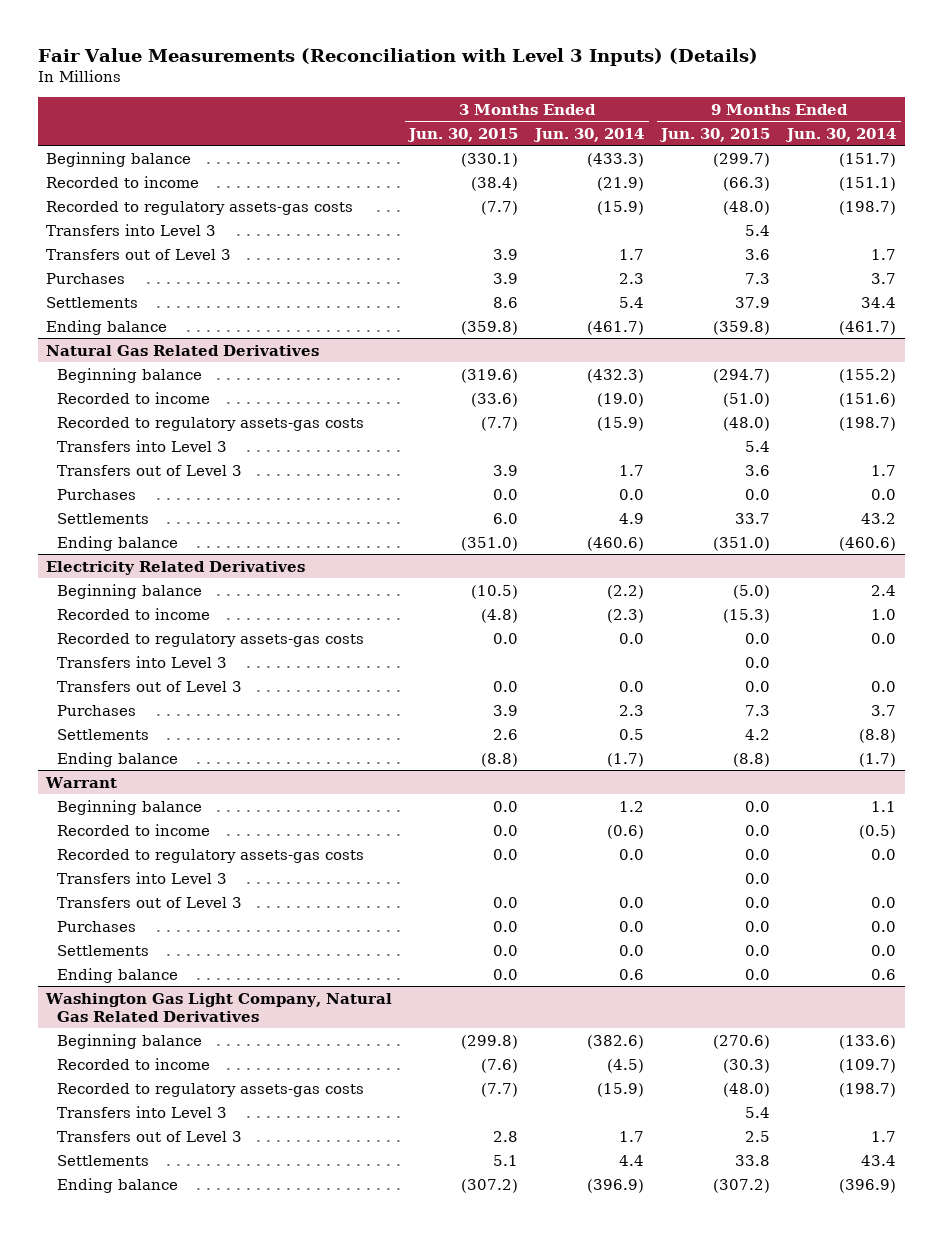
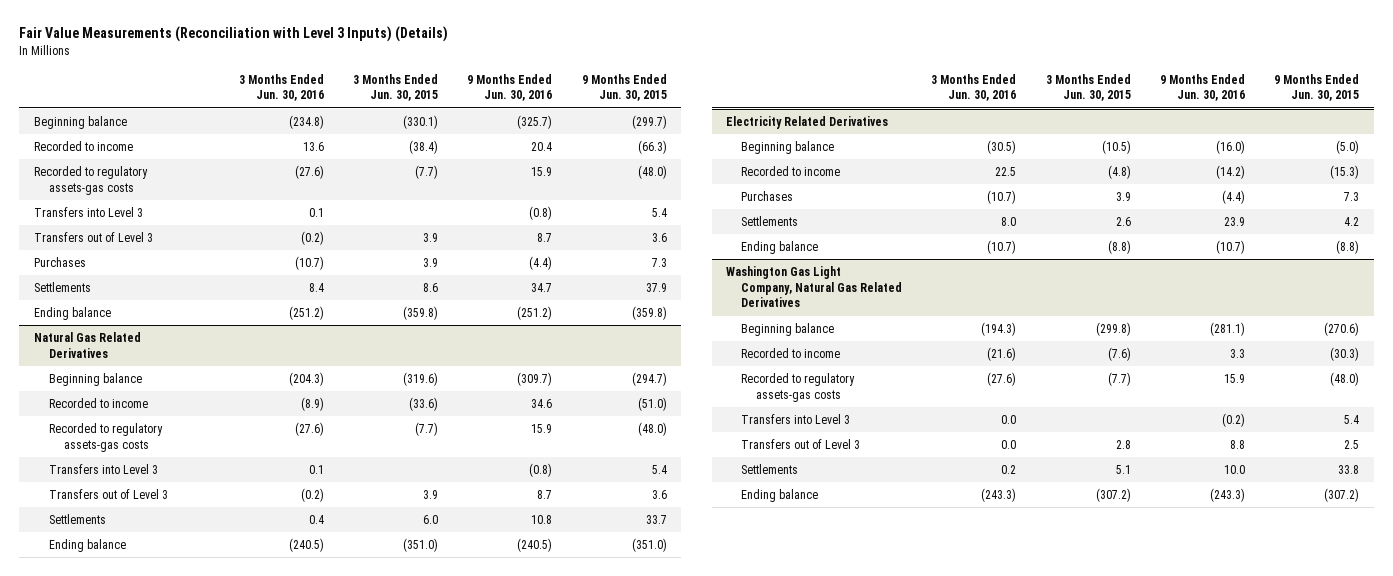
[533,127,645,142] Jun. 30, 2014 -> none
[785,127,897,142] Jun. 30, 2014 -> none
none -> [238,73,324,102] 3 Months Ended Jun. 30, 2016
none -> [467,73,553,102] 9 Months Ended Jun. 30, 2016
[57,488,137,500] Purchases -> none
[57,632,365,647] Recorded to regulatory assets-gas costs -> none
[57,655,228,668] Transfers into Level 3 -> none
[57,680,243,692] Transfers out of Level 3 -> none
[45,776,118,788] Warrant -> none
[57,799,203,815] Beginning balance -> none
[57,823,211,836] Recorded to income -> none
[57,848,365,863] Recorded to regulatory assets-gas costs -> none
[57,871,228,884] Transfers into Level 3 -> none
[57,896,243,908] Transfers out of Level 3 -> none
[57,920,137,932] Purchases -> none
[57,944,150,956] Settlements -> none
[57,967,179,983] Ending balance -> none

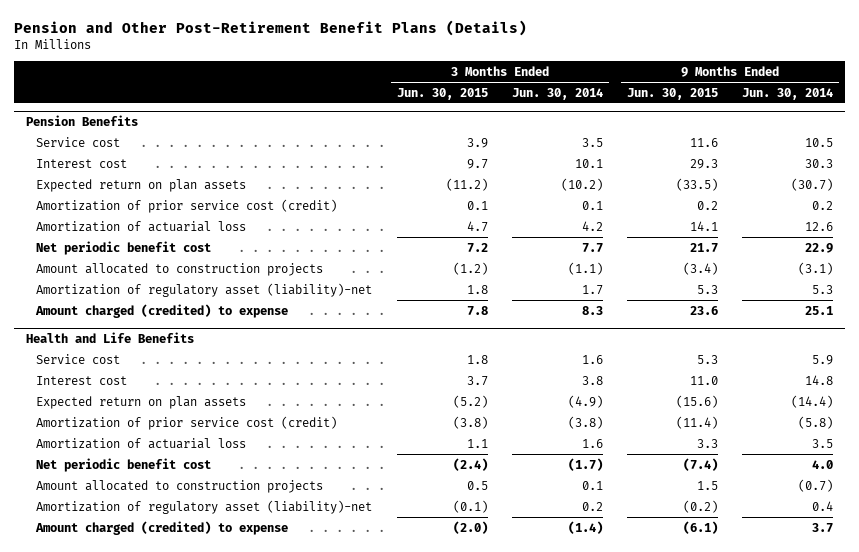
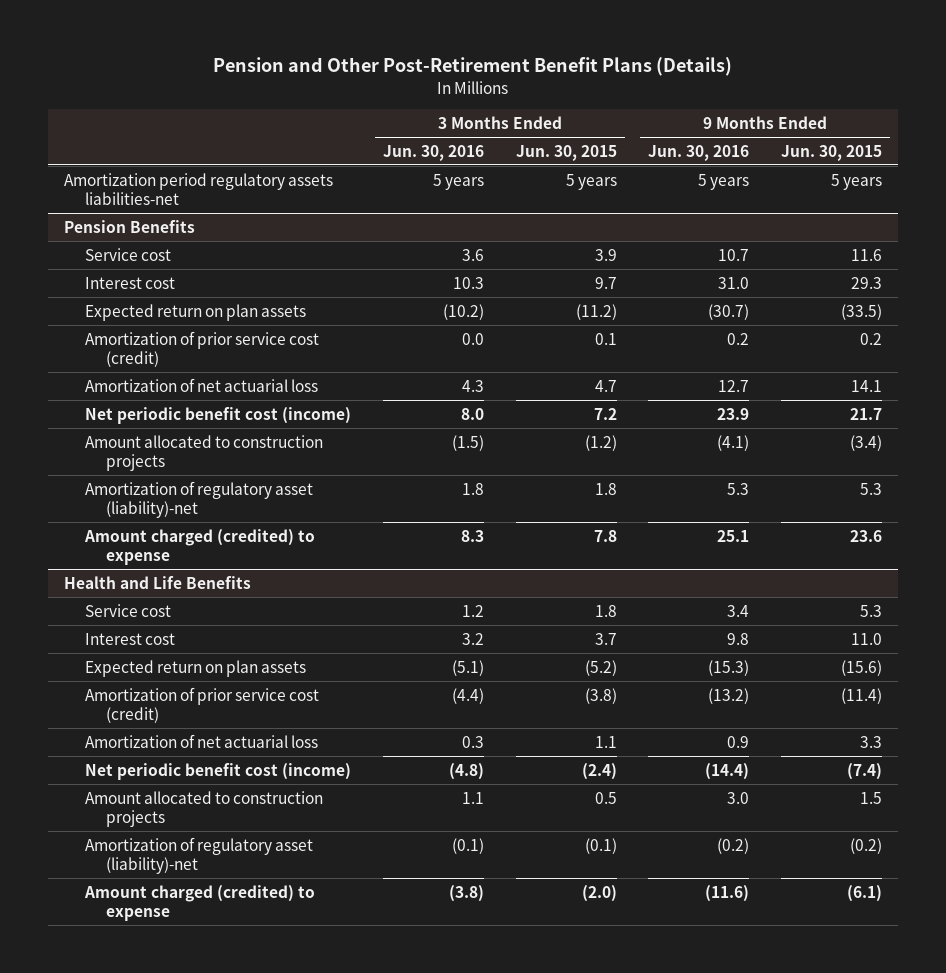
[511,87,603,100] Jun. 30, 2014 -> none
[742,87,834,100] Jun. 30, 2014 -> none
none -> [382,144,484,161] Jun. 30, 2016
none -> [648,144,750,161] Jun. 30, 2016
none -> [63,172,333,206] Amortization period regulatory assets liabilities-net
[36,220,247,232] Amortization of actuarial loss -> [84,377,318,392] Amortization of net actuarial loss
[36,240,212,255] Net periodic benefit cost -> [84,406,351,424] Net periodic benefit cost (income)
[36,437,247,449] Amortization of actuarial loss -> [84,733,318,748] Amortization of net actuarial loss
[36,457,212,472] Net periodic benefit cost -> [84,762,351,780] Net periodic benefit cost (income)

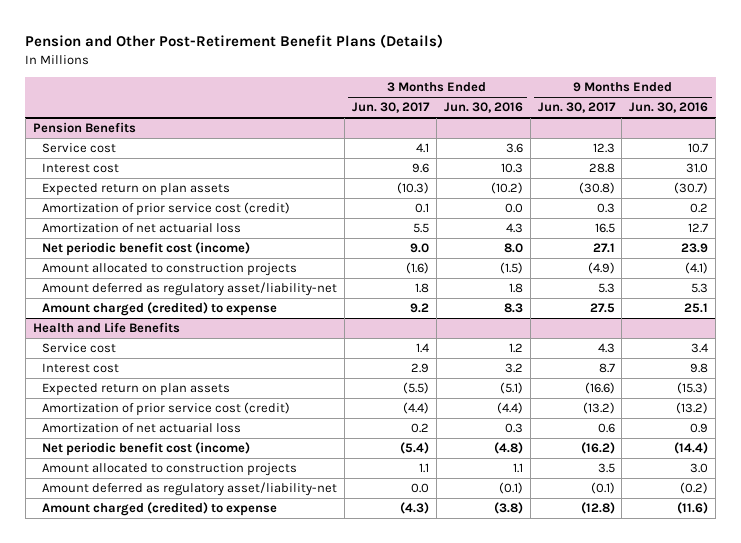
[515,144,617,161] Jun. 30, 2015 -> none
[781,144,883,161] Jun. 30, 2015 -> none
none -> [352,102,431,114] Jun. 30, 2017
none -> [537,102,616,114] Jun. 30, 2017
[63,172,333,206] Amortization period regulatory assets liabilities-net -> none
[84,480,313,519] Amortization of regulatory asset (liability)-net -> [42,282,338,297] Amount deferred as regulatory asset/liability-net
[84,836,313,875] Amortization of regulatory asset (liability)-net -> [42,482,338,497] Amount deferred as regulatory asset/liability-net

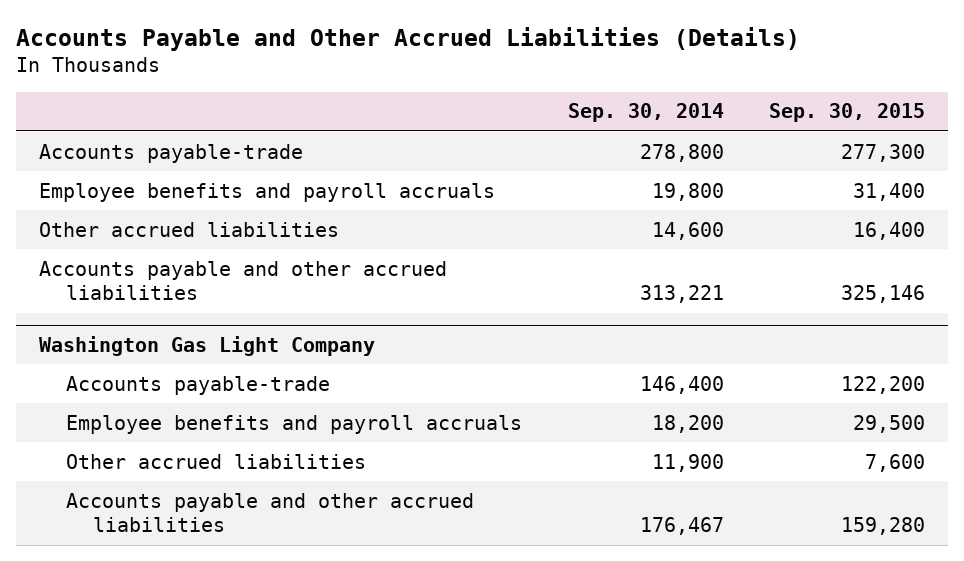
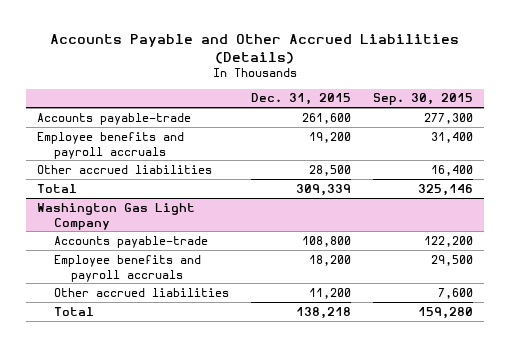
[567,103,724,123] Sep. 30, 2014 -> none
none -> [251,93,352,106] Dec. 31, 2015
[38,260,447,301] Accounts payable and other accrued liabilities -> [37,183,78,193] Total
[65,492,474,533] Accounts payable and other accrued liabilities -> [54,306,95,316] Total

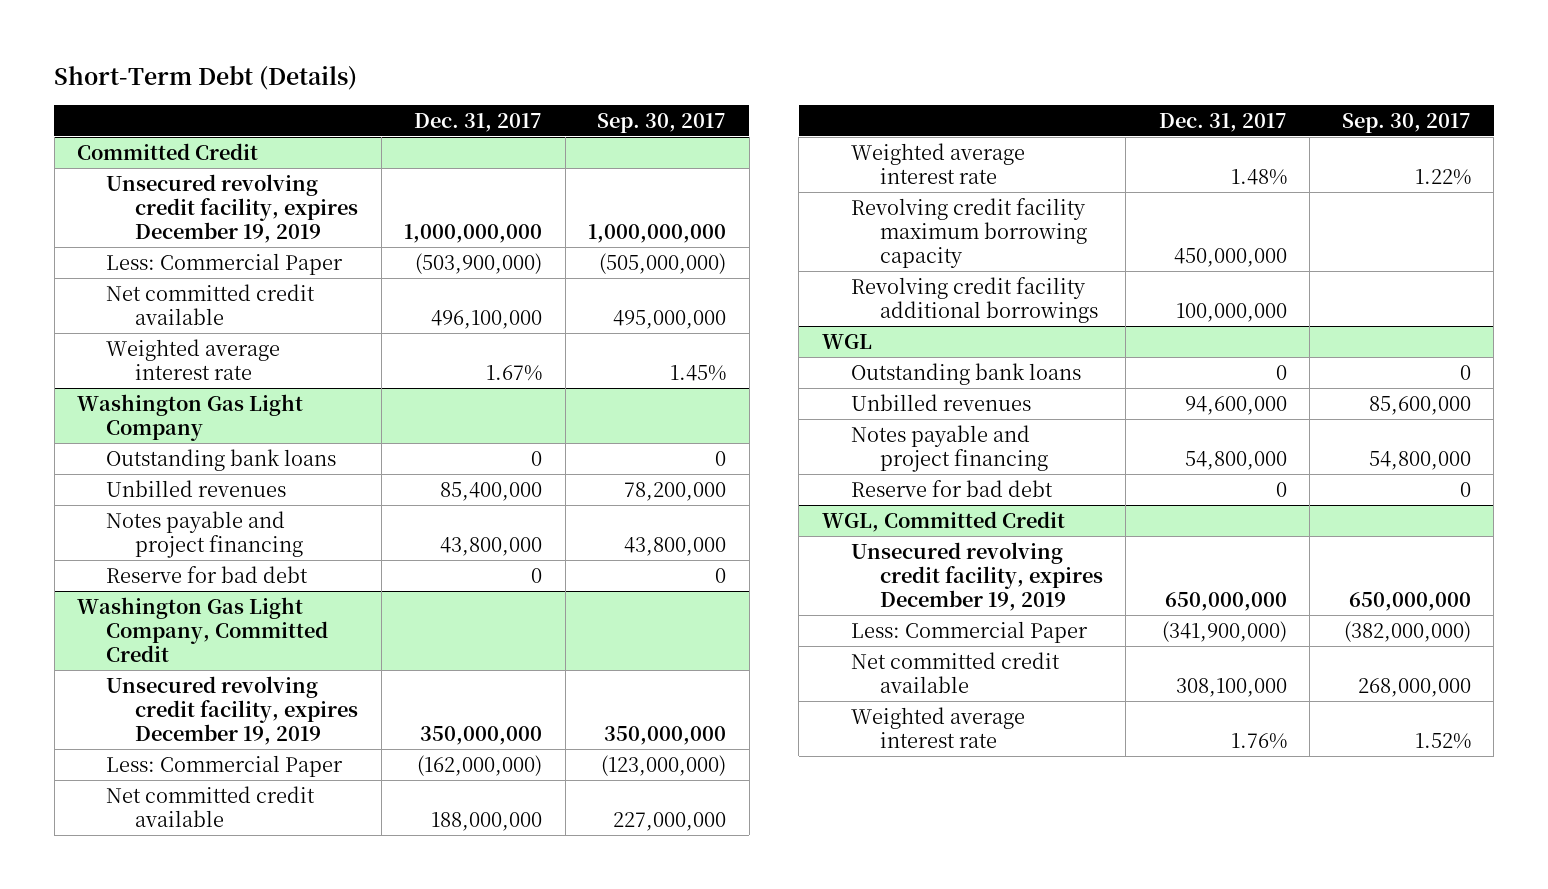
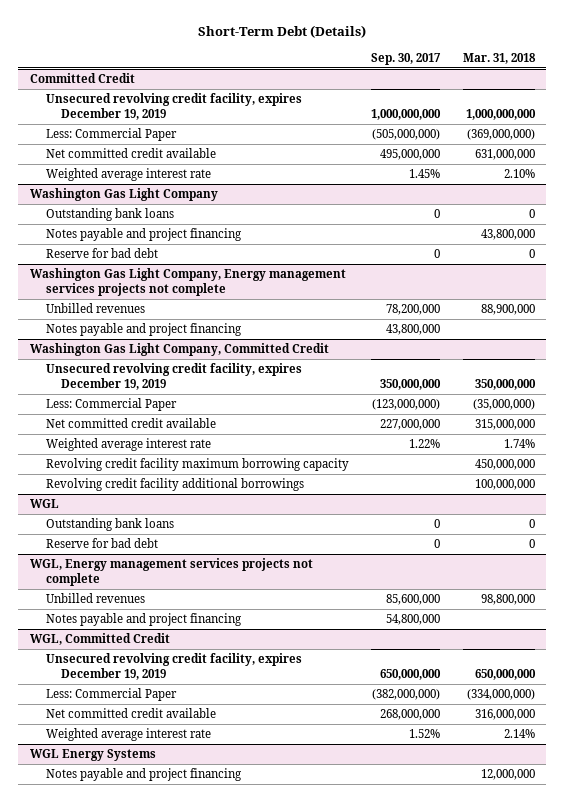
[414,112,543,132] Dec. 31, 2017 -> none
none -> [463,52,537,64] Mar. 31, 2018
none -> [45,228,242,242] Notes payable and project financing
[106,565,309,583] Reserve for bad debt -> [45,248,158,259] Reserve for bad debt
none -> [29,268,346,296] Washington Gas Light Company, Energy management services projects not complete
[850,479,1053,497] Reserve for bad debt -> [45,538,158,549] Reserve for bad debt
none -> [29,558,313,586] WGL, Energy management services projects not complete
none -> [29,749,156,762] WGL Energy Systems
none -> [45,768,242,782] Notes payable and project financing

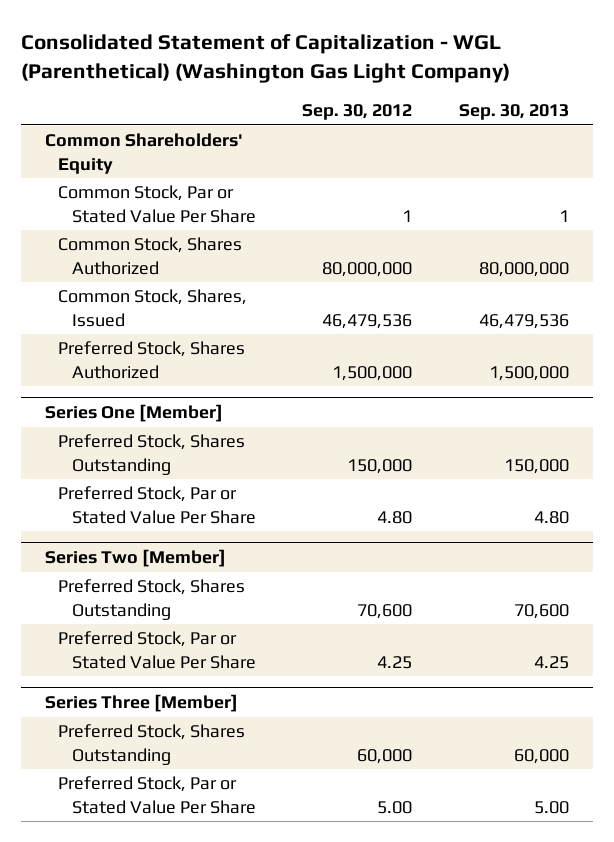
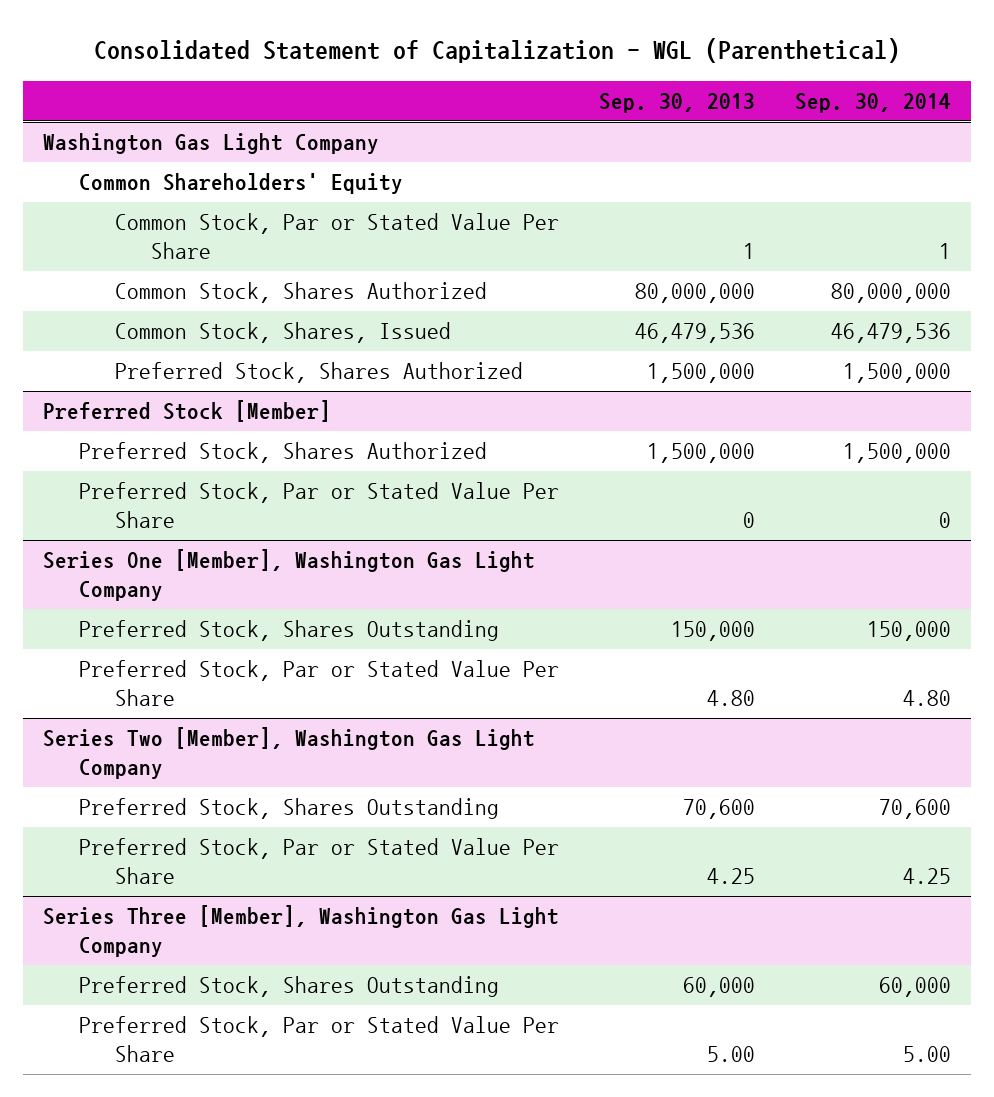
[21,34,511,83] Consolidated Statement of Capitalization - WGL (Parenthetical) (Washington Gas Light Company) -> [94,38,901,64] Consolidated Statement of Capitalization - WGL (Parenthetical)
[302,104,413,121] Sep. 30, 2012 -> none
none -> [795,93,952,114] Sep. 30, 2014
none -> [43,133,380,155] Washington Gas Light Company
[44,404,223,423] Series One [Member] -> none
none -> [43,400,332,423] Preferred Stock [Member]
none -> [78,442,487,464] Preferred Stock, Shares Authorized
none -> [78,482,559,529] Preferred Stock, Par or Stated Value Per Share
none -> [43,549,536,602] Series One [Member], Washington Gas Light Company
[44,549,226,568] Series Two [Member] -> none
none -> [43,727,536,780] Series Two [Member], Washington Gas Light Company
[44,694,238,713] Series Three [Member] -> none
none -> [43,905,560,958] Series Three [Member], Washington Gas Light Company

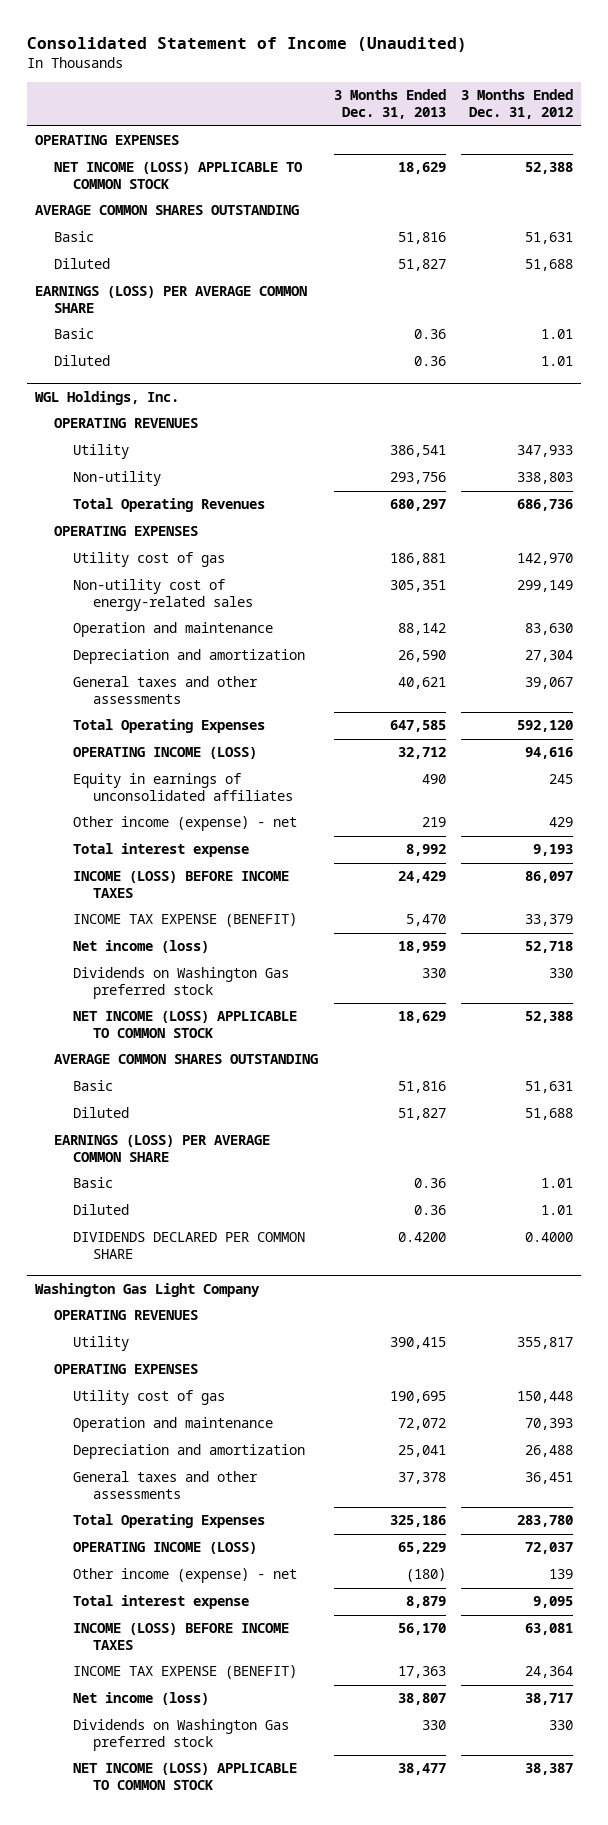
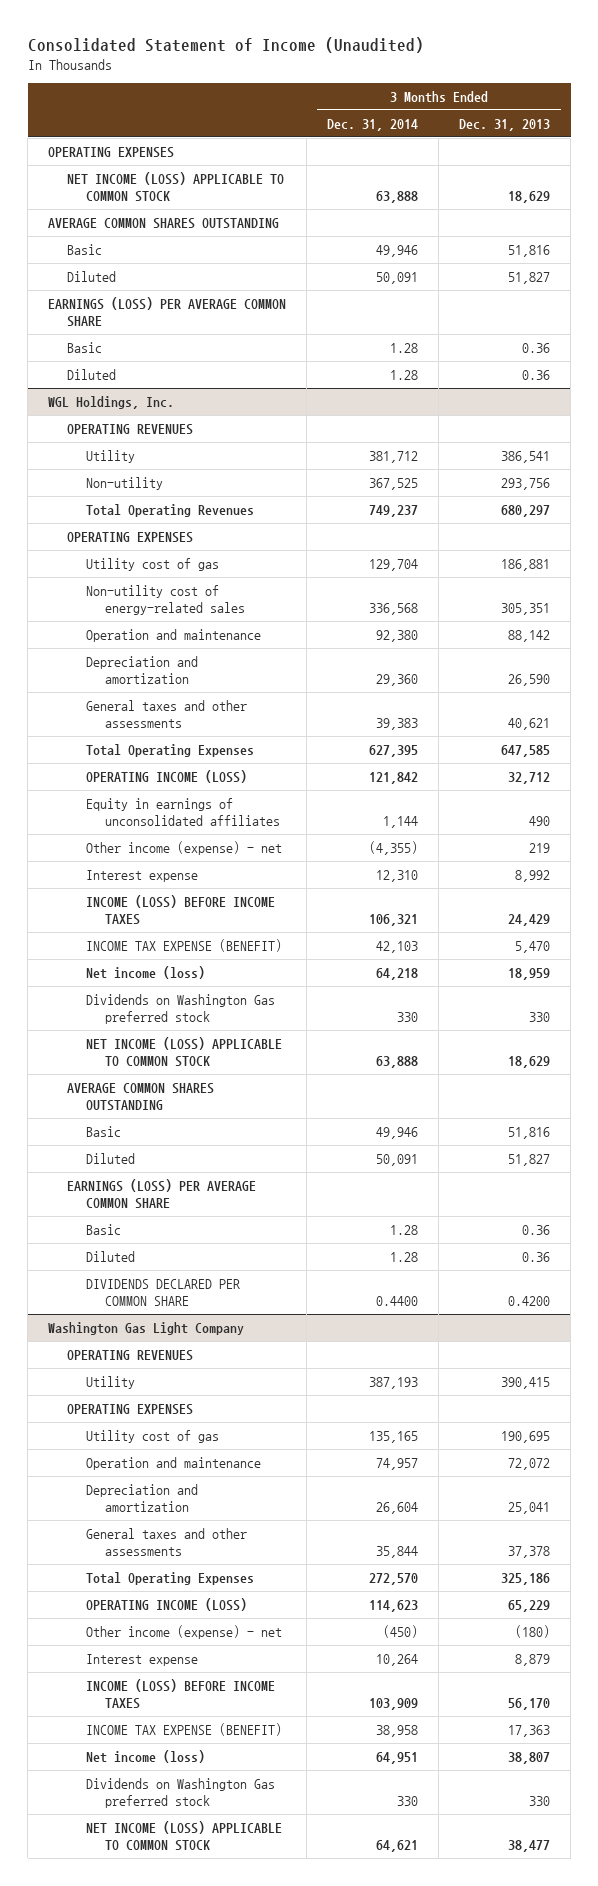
[460,89,573,120] 3 Months Ended Dec. 31, 2012 -> none
none -> [327,119,419,132] Dec. 31, 2014
[73,843,250,858] Total interest expense -> [85,870,198,883] Interest expense
[73,1595,250,1610] Total interest expense -> [85,1654,198,1667] Interest expense

